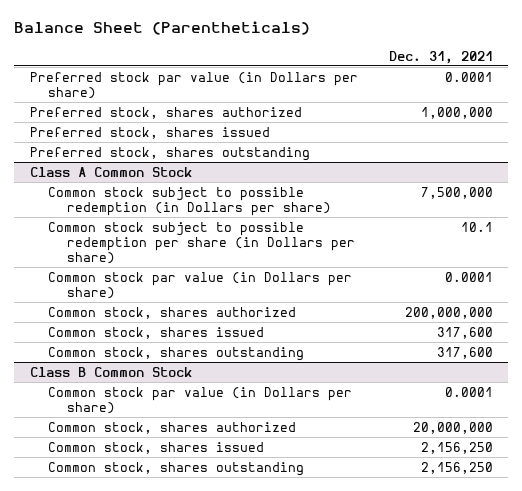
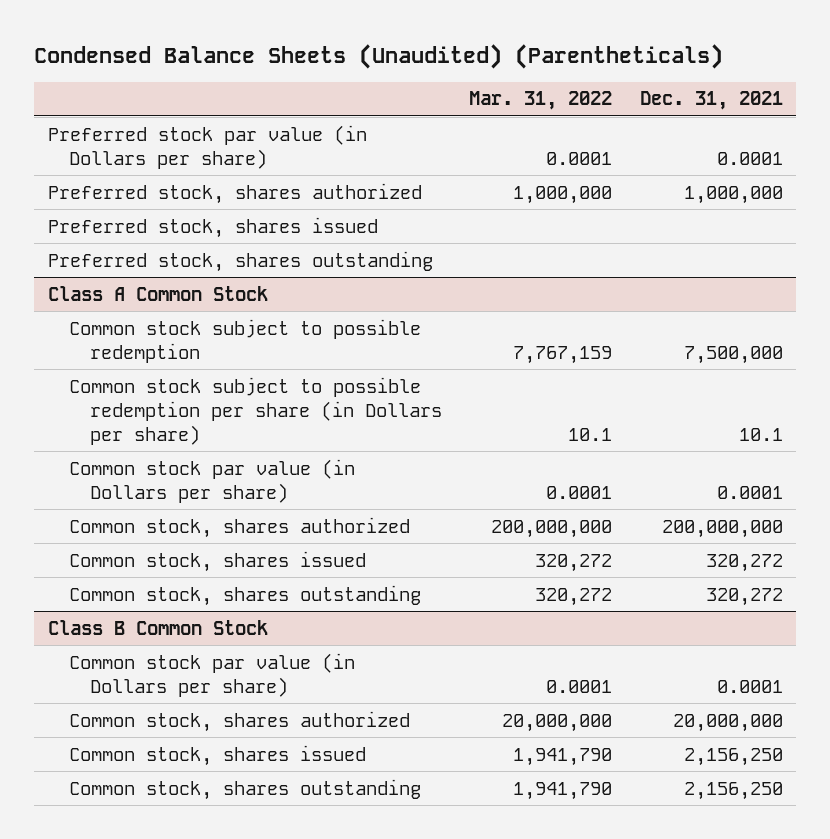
[13,21,310,36] Balance Sheet (Parentheticals) -> [33,43,723,69] Condensed Balance Sheets (Unaudited) (Parentheticals)
none -> [469,91,613,111] Mar. 31, 2022
[48,186,331,216] Common stock subject to possible redemption (in Dollars per share) -> [68,318,421,363] Common stock subject to possible redemption
[436,326,493,339] 317,600 -> [705,553,783,572] 320,272
[436,346,493,359] 317,600 -> [705,587,783,606] 320,272

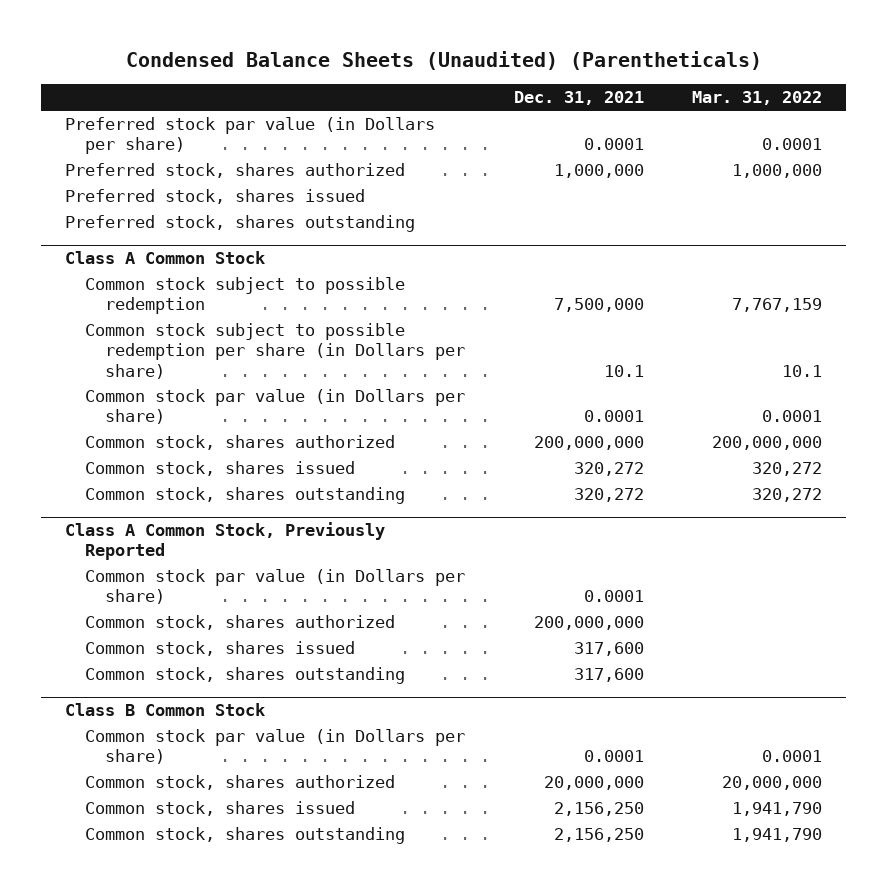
none -> [65,522,386,561] Class A Common Stock, Previously Reported
none -> [85,569,466,605] Common stock par value (in Dollars per share)
none -> [85,615,396,631] Common stock, shares authorized
none -> [85,641,356,657] Common stock, shares issued
none -> [85,667,406,685] Common stock, shares outstanding

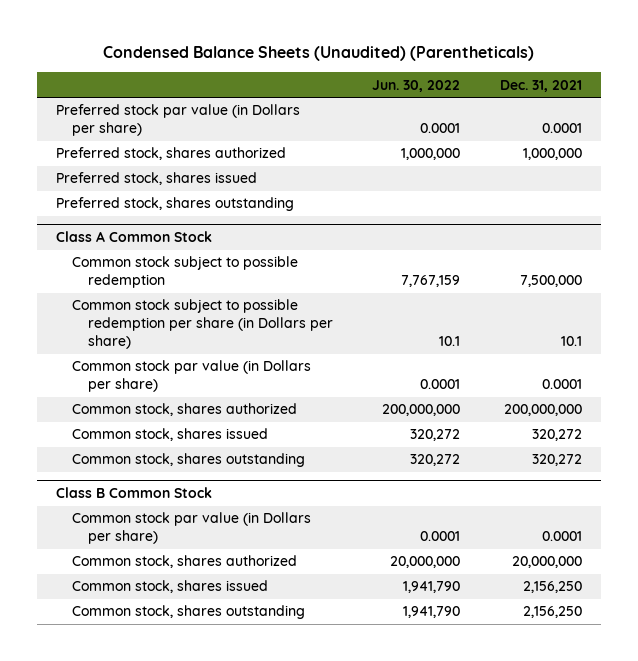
[692,91,823,106] Mar. 31, 2022 -> none
none -> [372,79,461,92] Jun. 30, 2022
[65,522,386,561] Class A Common Stock, Previously Reported -> none
[85,569,466,605] Common stock par value (in Dollars per share) -> none
[85,615,396,631] Common stock, shares authorized -> none
[85,641,356,657] Common stock, shares issued -> none
[85,667,406,685] Common stock, shares outstanding -> none

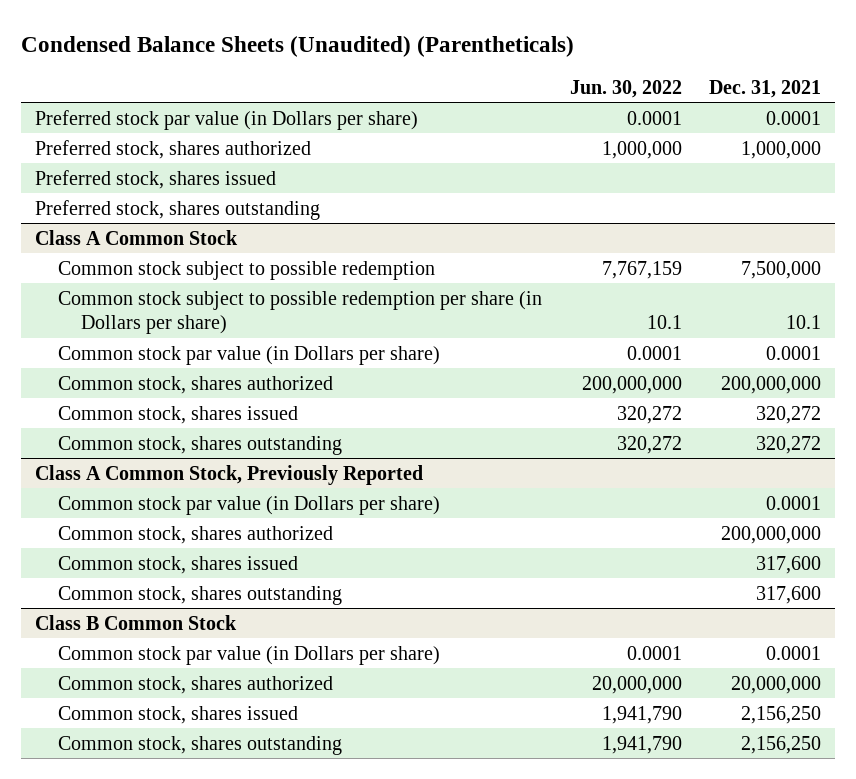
none -> [34,464,423,485] Class A Common Stock, Previously Reported
none -> [57,495,440,515] Common stock par value (in Dollars per share)
none -> [57,525,333,544] Common stock, shares authorized
none -> [57,555,298,574] Common stock, shares issued
none -> [57,585,342,605] Common stock, shares outstanding

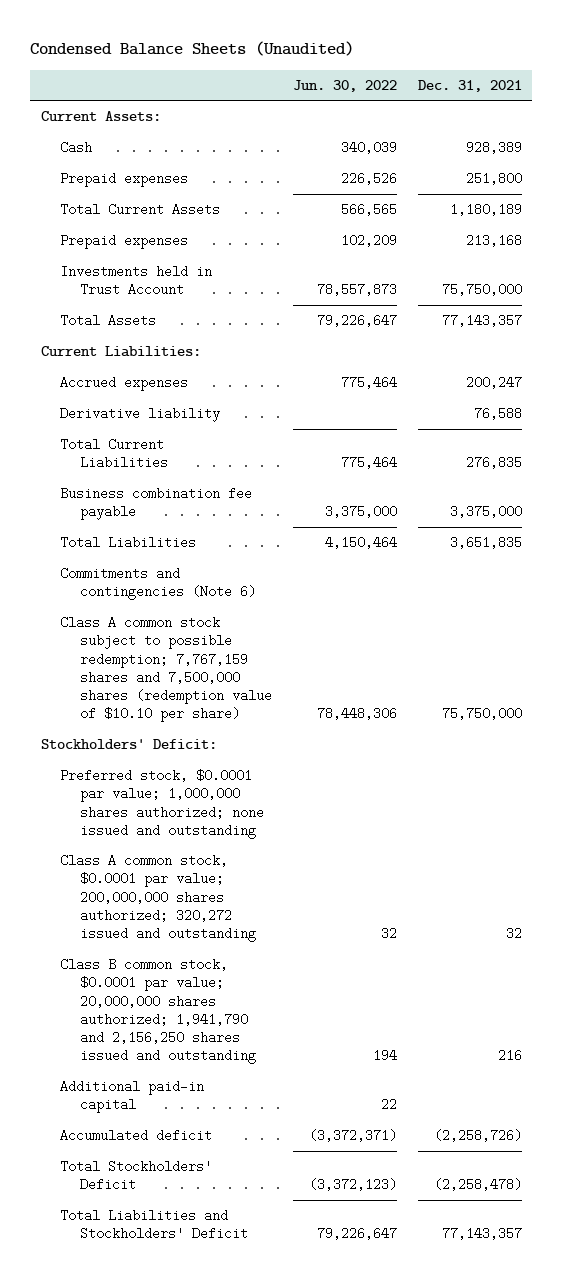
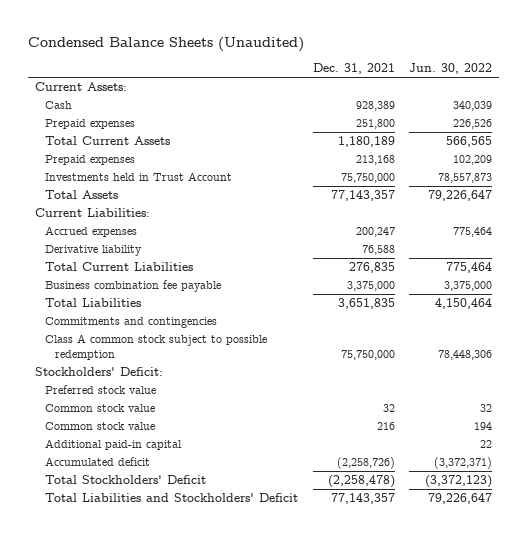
[60,567,256,601] Commitments and contingencies (Note 6) -> [45,317,218,329] Commitments and contingencies
[60,616,272,723] Class A common stock subject to possible redemption; 7,767,159 shares and 7,500,000 shares (redemption value of $10.10 per share) -> [45,334,268,360] Class A common stock subject to possible redemption
[60,769,264,839] Preferred stock, $0.0001 par value; 1,000,000 shares authorized; none issued and outstanding -> [45,385,157,395] Preferred stock value
[60,854,256,943] Class A common stock, $0.0001 par value; 200,000,000 shares authorized; 320,272 issued and outstanding -> [45,404,156,413] Common stock value
[60,958,256,1065] Class B common stock, $0.0001 par value; 20,000,000 shares authorized; 1,941,790 and 2,156,250 shares issued and outstanding -> [45,422,156,431] Common stock value

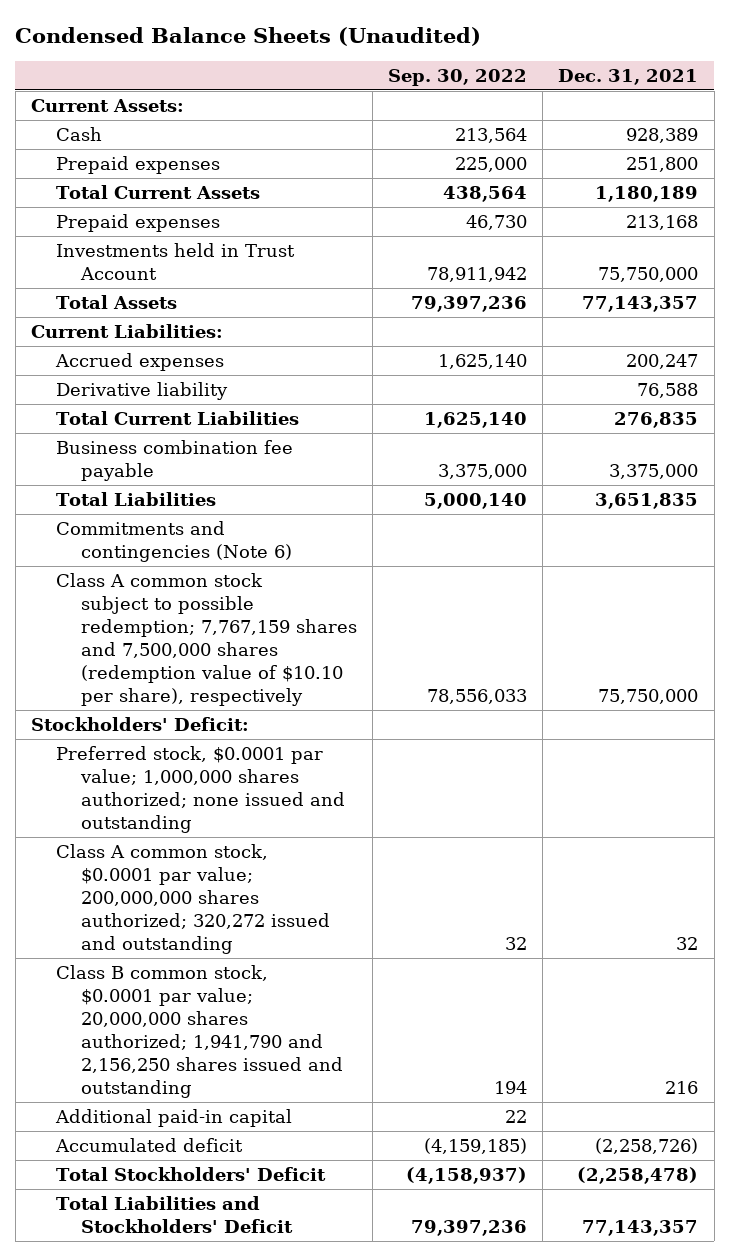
[408,63,492,75] Jun. 30, 2022 -> none
none -> [387,68,527,86] Sep. 30, 2022
[45,317,218,329] Commitments and contingencies -> [55,520,292,562] Commitments and contingencies (Note 6)
[45,334,268,360] Class A common stock subject to possible redemption -> [55,572,357,707] Class A common stock subject to possible redemption; 7,767,159 shares and 7,500,000 shares (redemption value of $10.10 per share), respectively
[45,385,157,395] Preferred stock value -> [55,745,345,834] Preferred stock, $0.0001 par value; 1,000,000 shares authorized; none issued and outstanding
[45,404,156,413] Common stock value -> [55,843,330,955] Class A common stock, $0.0001 par value; 200,000,000 shares authorized; 320,272 issued and outstanding
[45,422,156,431] Common stock value -> [55,964,343,1099] Class B common stock, $0.0001 par value; 20,000,000 shares authorized; 1,941,790 and 2,156,250 shares issued and outstanding

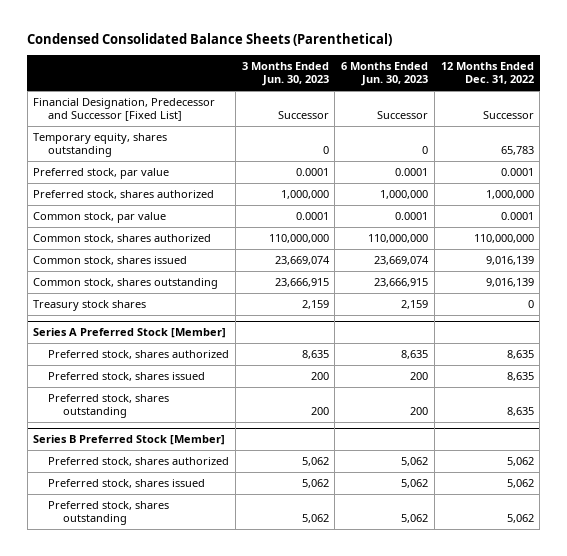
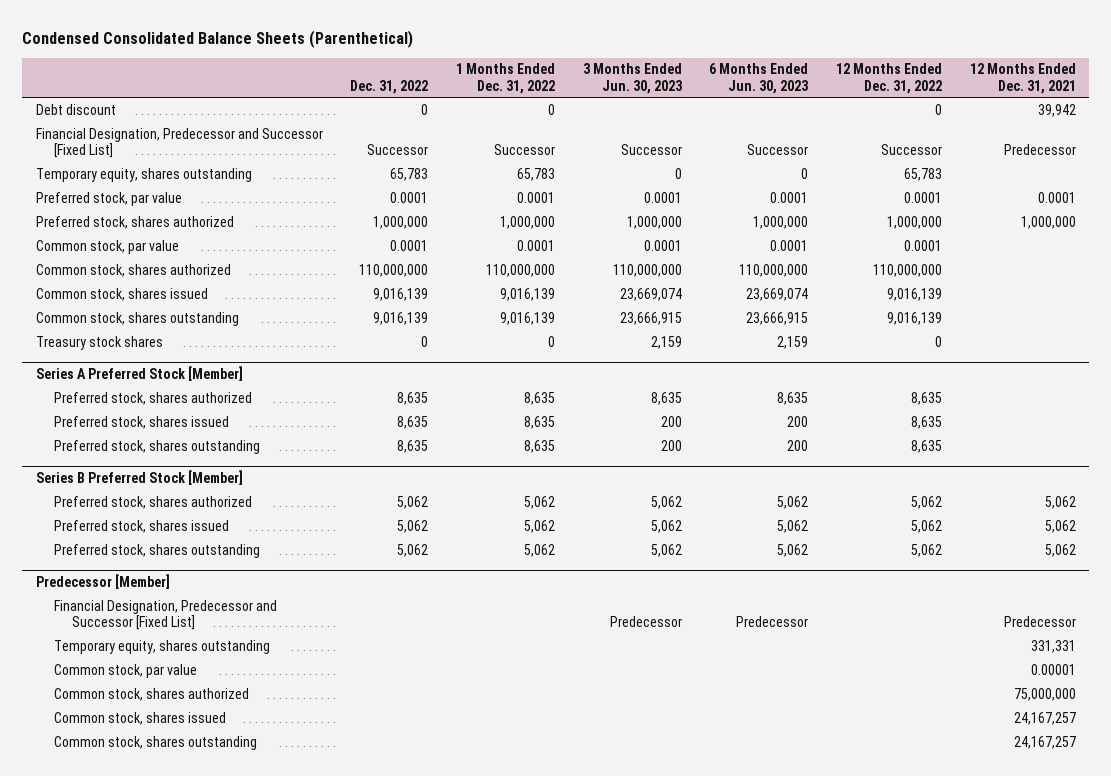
none -> [350,79,429,94] Dec. 31, 2022
none -> [455,63,555,94] 1 Months Ended Dec. 31, 2022
none -> [969,63,1076,94] 12 Months Ended Dec. 31, 2021
none -> [35,103,116,115] Debt discount
none -> [35,573,170,589] Predecessor [Member]
none -> [53,599,277,630] Financial Designation, Predecessor and Successor [Fixed List]
none -> [53,639,270,654] Temporary equity, shares outstanding
none -> [53,663,197,678] Common stock, par value
none -> [53,687,249,701] Common stock, shares authorized
none -> [53,711,226,725] Common stock, shares issued
none -> [53,735,257,750] Common stock, shares outstanding

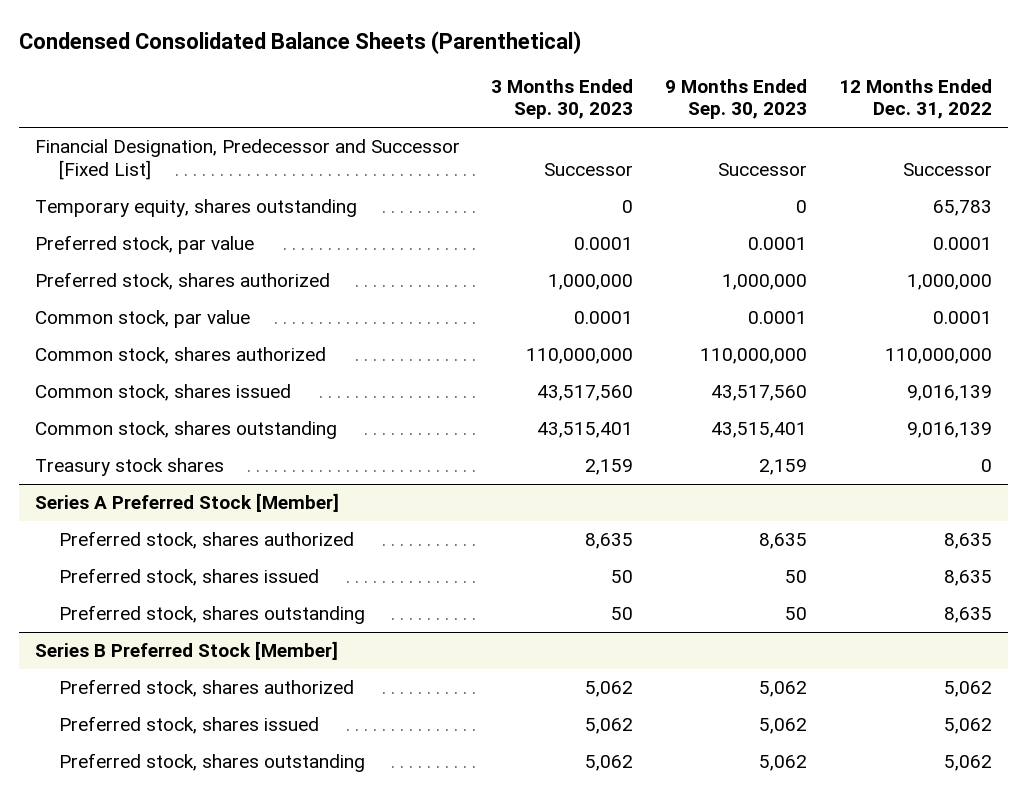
[350,79,429,94] Dec. 31, 2022 -> none
[455,63,555,94] 1 Months Ended Dec. 31, 2022 -> none
[582,63,682,94] 3 Months Ended Jun. 30, 2023 -> none
[709,63,809,94] 6 Months Ended Jun. 30, 2023 -> none
[969,63,1076,94] 12 Months Ended Dec. 31, 2021 -> none
none -> [491,79,634,120] 3 Months Ended Sep. 30, 2023
none -> [665,79,808,120] 9 Months Ended Sep. 30, 2023
[35,103,116,115] Debt discount -> none
[35,573,170,589] Predecessor [Member] -> none
[53,599,277,630] Financial Designation, Predecessor and Successor [Fixed List] -> none
[53,639,270,654] Temporary equity, shares outstanding -> none
[53,663,197,678] Common stock, par value -> none
[53,687,249,701] Common stock, shares authorized -> none
[53,711,226,725] Common stock, shares issued -> none
[53,735,257,750] Common stock, shares outstanding -> none

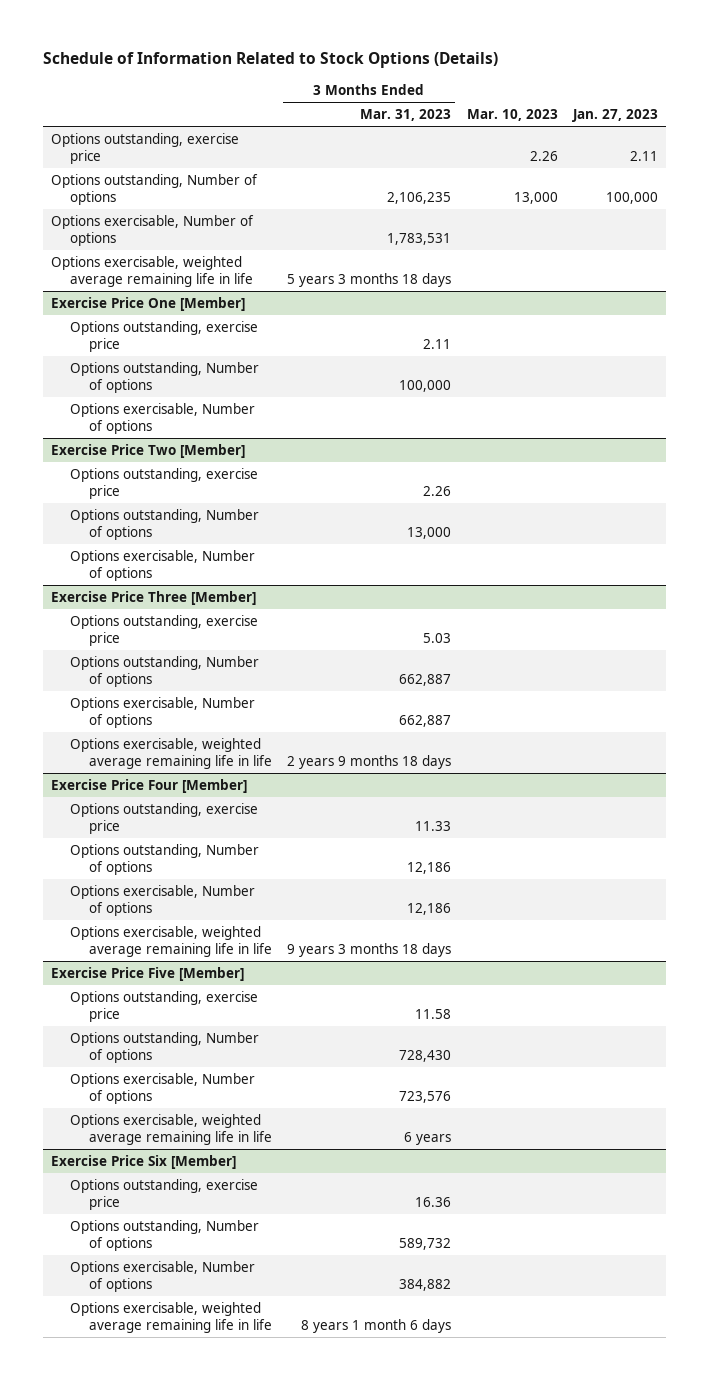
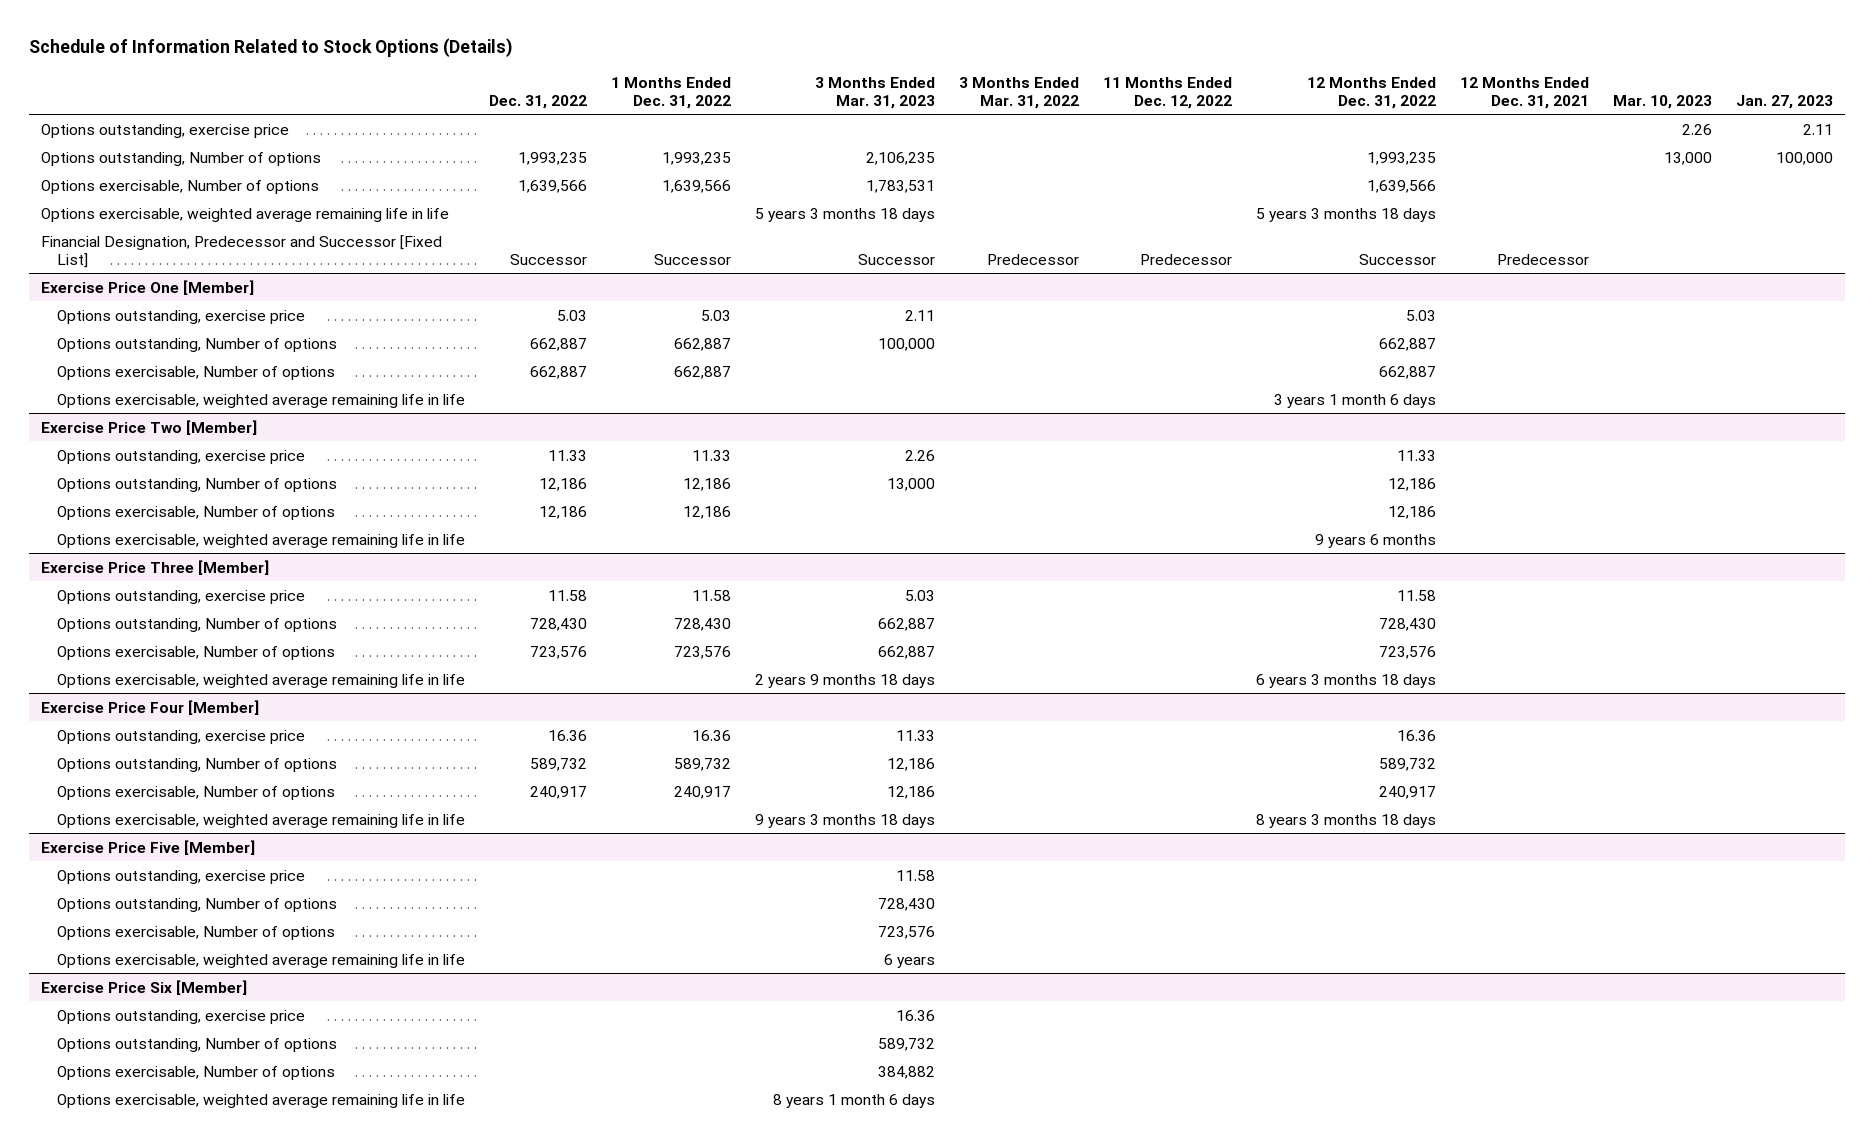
none -> [489,94,588,109] Dec. 31, 2022
none -> [611,76,732,109] 1 Months Ended Dec. 31, 2022
none -> [958,76,1079,109] 3 Months Ended Mar. 31, 2022
none -> [1102,76,1232,109] 11 Months Ended Dec. 12, 2022
none -> [1306,76,1436,109] 12 Months Ended Dec. 31, 2022
none -> [1459,76,1589,109] 12 Months Ended Dec. 31, 2021
none -> [41,234,443,268] Financial Designation, Predecessor and Successor [Fixed List]
none -> [57,393,466,408] Options exercisable, weighted average remaining life in life
none -> [57,533,466,548] Options exercisable, weighted average remaining life in life

